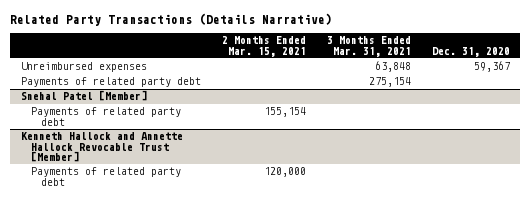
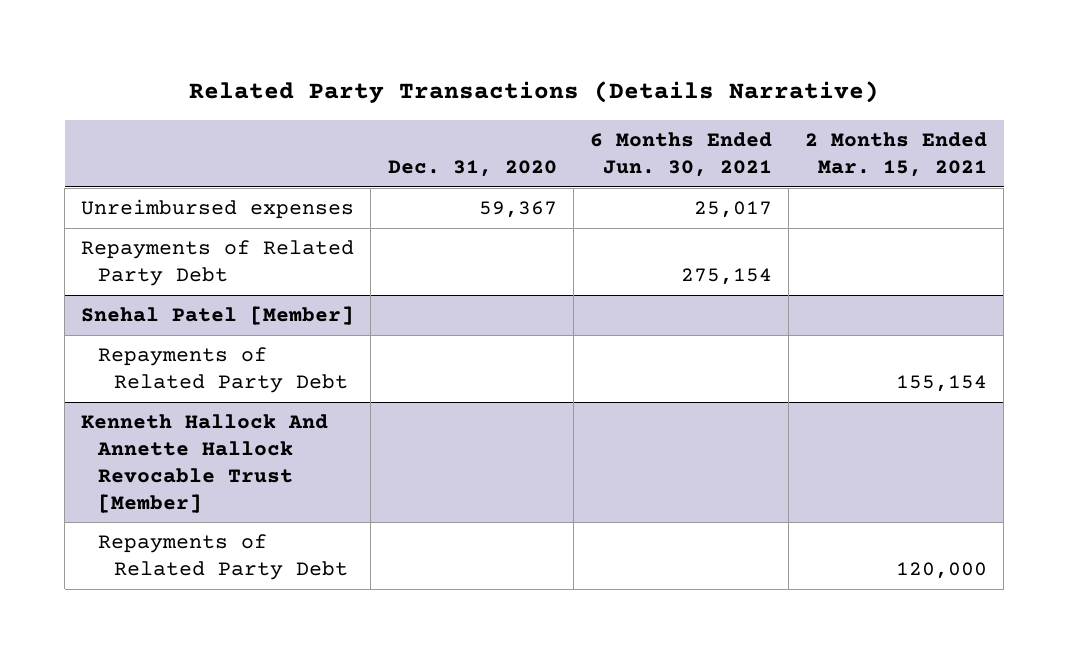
[326,36,411,57] 3 Months Ended Mar. 31, 2021 -> none
none -> [589,131,772,177] 6 Months Ended Jun. 30, 2021
[20,77,201,88] Payments of related party debt -> [81,240,355,287] Repayments of Related Party Debt
[31,107,182,126] Payments of related party debt -> [97,347,349,394] Repayments of Related Party Debt
[20,132,183,162] Kenneth Hallock and Annette Hallock Revocable Trust [Member] -> [81,414,329,513] Kenneth Hallock And Annette Hallock Revocable Trust [Member]
[31,167,182,186] Payments of related party debt -> [97,534,349,581] Repayments of Related Party Debt

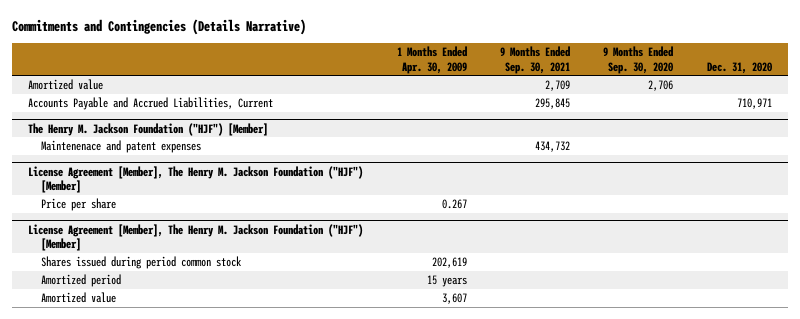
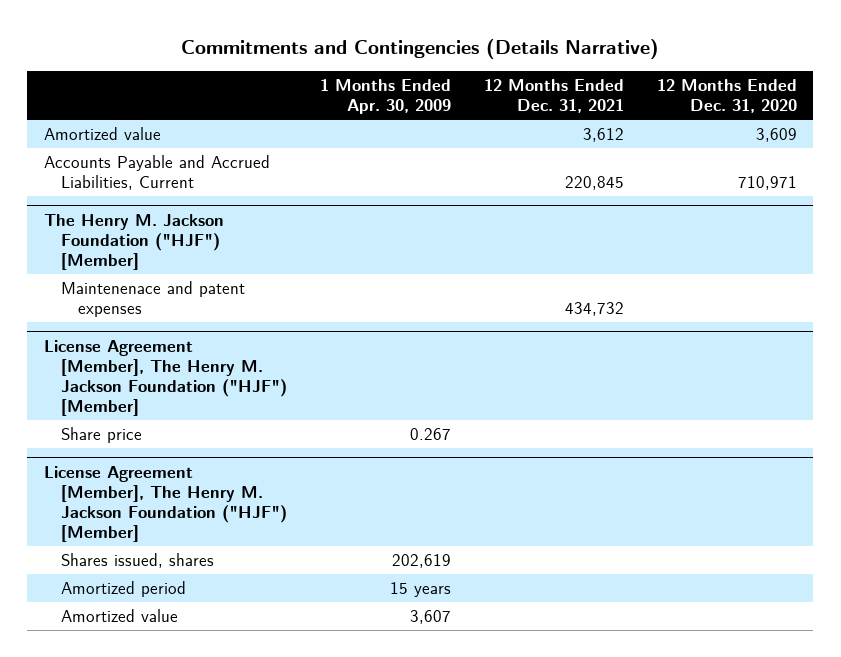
[500,46,571,74] 9 Months Ended Sep. 30, 2021 -> none
[603,46,674,74] 9 Months Ended Sep. 30, 2020 -> none
[706,61,772,74] Dec. 31, 2020 -> none
none -> [483,79,624,114] 12 Months Ended Dec. 31, 2021
none -> [656,79,797,114] 12 Months Ended Dec. 31, 2020
[40,198,116,212] Price per share -> [61,427,143,444] Share price
[40,256,242,270] Shares issued during period common stock -> [61,553,215,569] Shares issued, shares

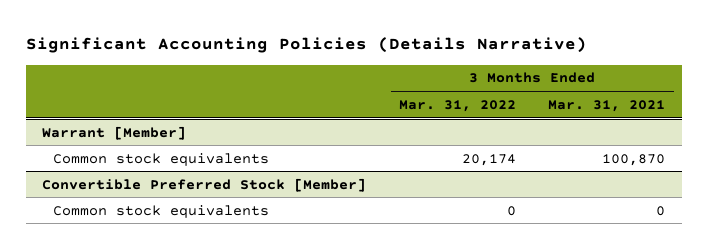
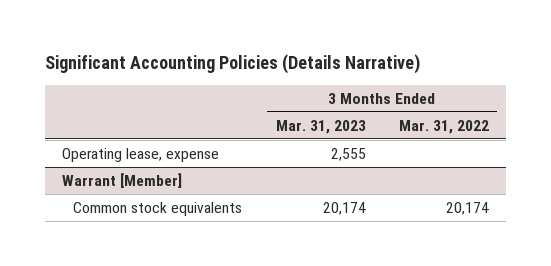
[548,99,666,112] Mar. 31, 2021 -> none
none -> [275,119,366,134] Mar. 31, 2023
none -> [61,148,219,163] Operating lease, expense
[42,177,367,192] Convertible Preferred Stock [Member] -> none
[53,204,270,218] Common stock equivalents -> none

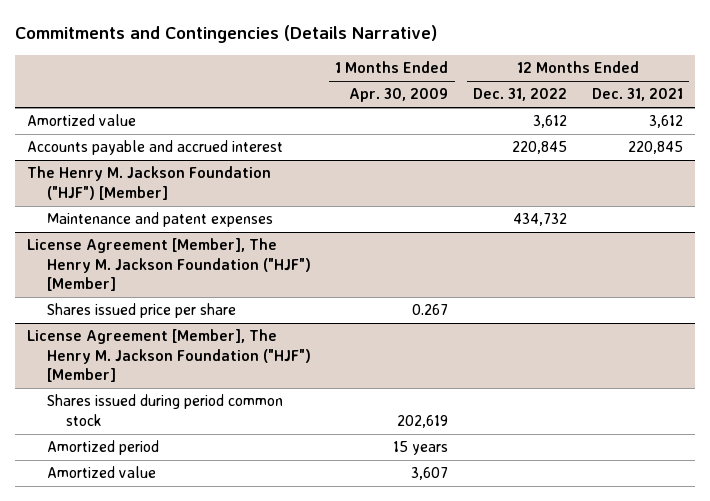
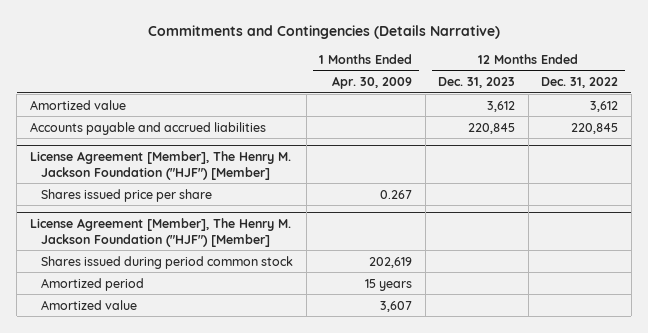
[591,88,683,102] Dec. 31, 2021 -> none
none -> [438,77,516,89] Dec. 31, 2023
[27,166,272,200] The Henry M. Jackson Foundation ("HJF") [Member] -> none
[46,212,273,228] Maintenance and patent expenses -> none
[27,140,284,156] Accounts payable and accrued interest -> [29,121,266,135] Accounts payable and accrued liabilities

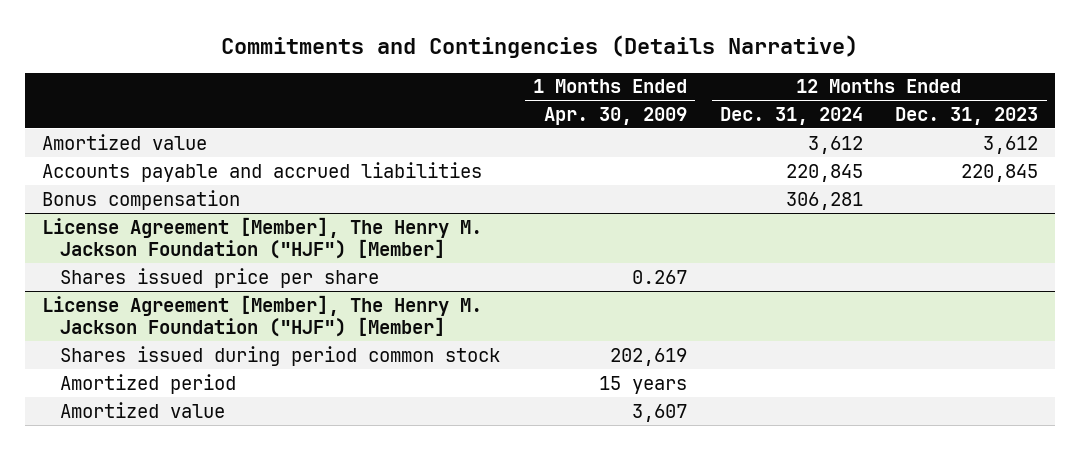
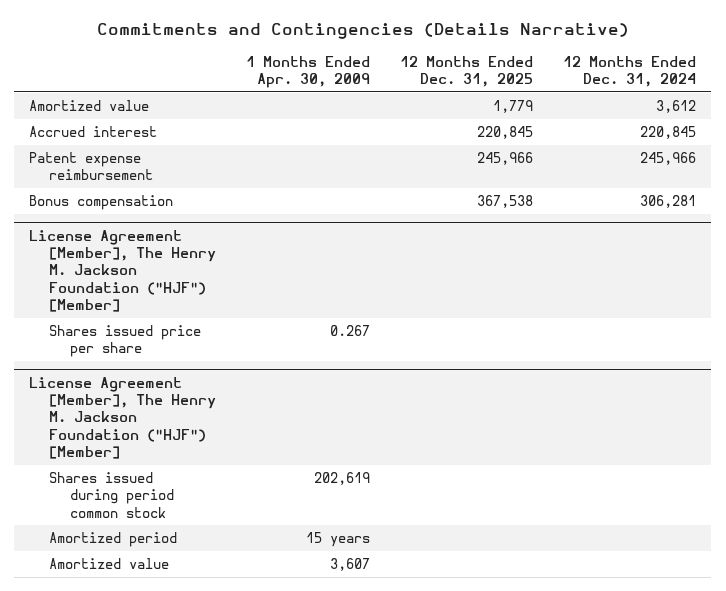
[895,106,1039,125] Dec. 31, 2023 -> none
none -> [400,55,534,88] 12 Months Ended Dec. 31, 2025
[41,161,482,182] Accounts payable and accrued liabilities -> [29,125,158,137] Accrued interest
none -> [29,151,154,181] Patent expense reimbursement

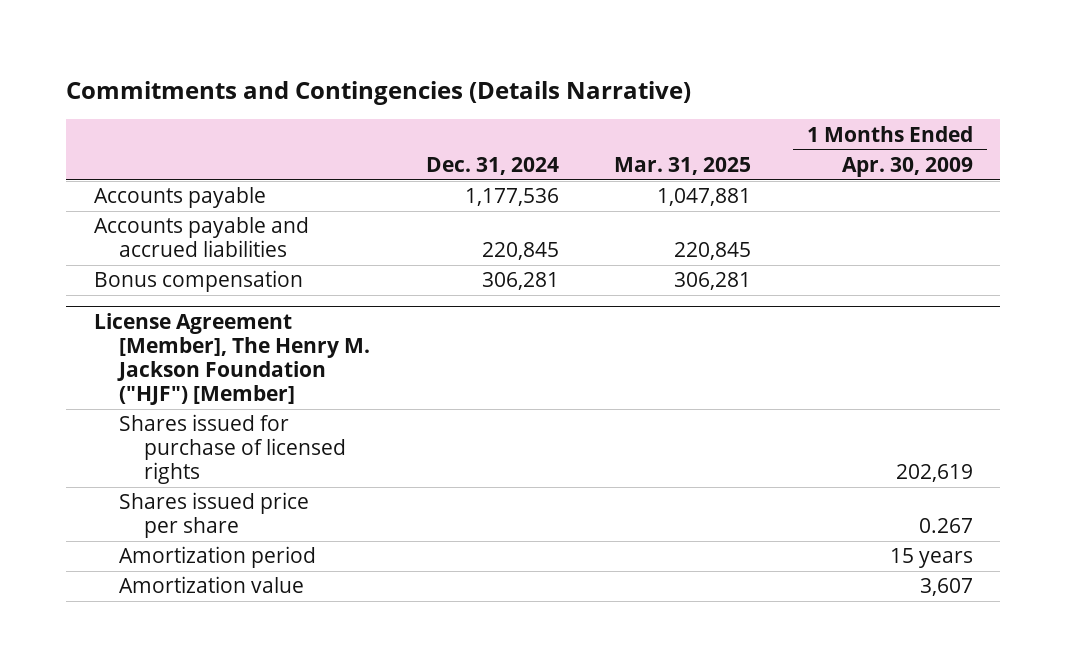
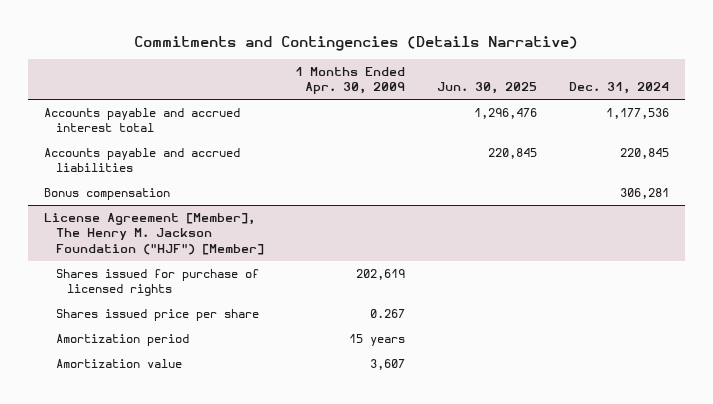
[614,157,752,176] Mar. 31, 2025 -> none
none -> [437,82,538,95] Jun. 30, 2025
[94,187,267,209] Accounts payable -> [43,108,240,133] Accounts payable and accrued interest total

